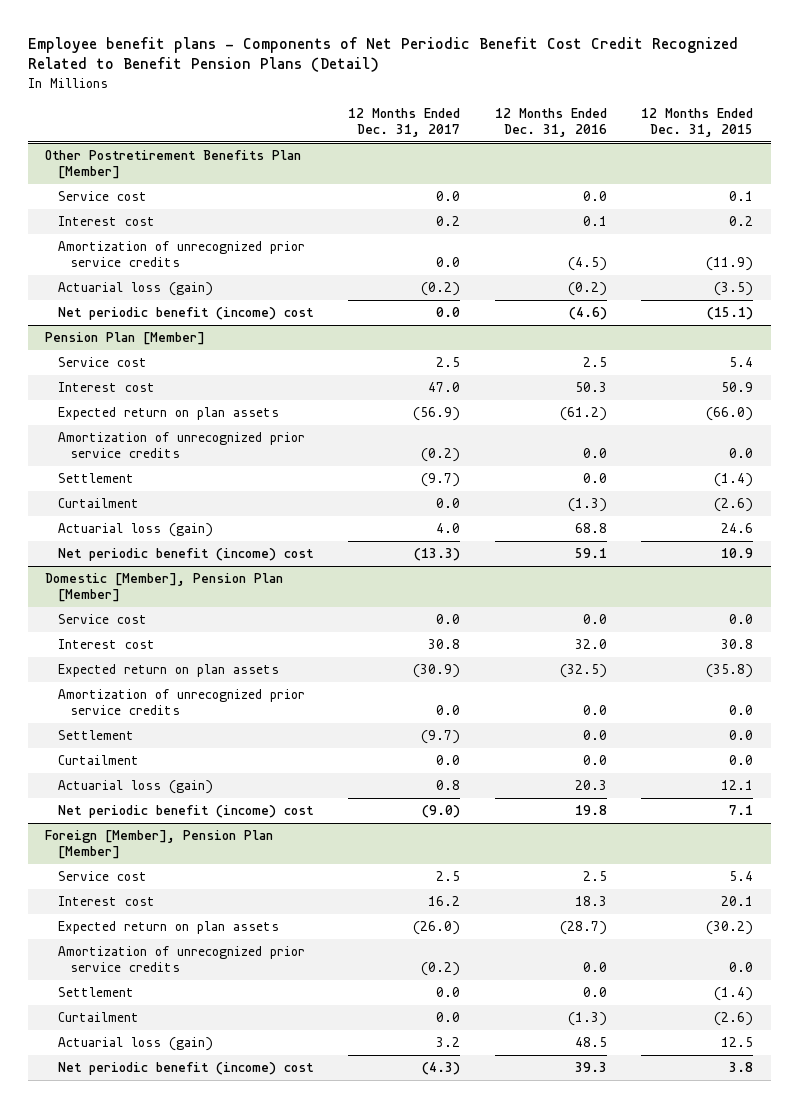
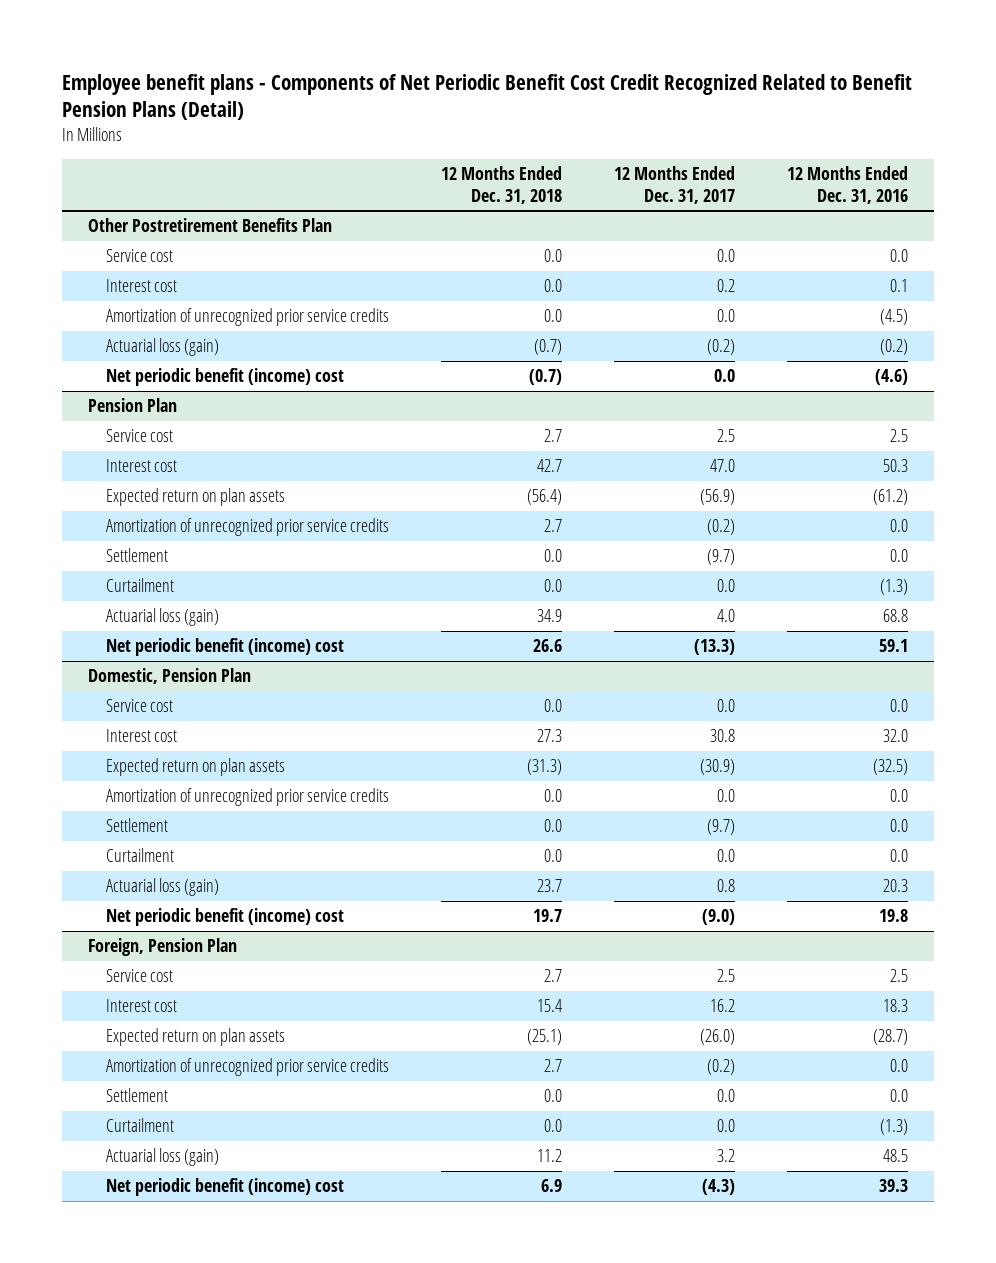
[641,107,754,138] 12 Months Ended Dec. 31, 2015 -> none
none -> [441,165,563,204] 12 Months Ended Dec. 31, 2018
[45,149,302,180] Other Postretirement Benefits Plan [Member] -> [87,218,332,233] Other Postretirement Benefits Plan
[45,331,206,345] Pension Plan [Member] -> [87,398,177,413] Pension Plan
[45,572,284,603] Domestic [Member], Pension Plan [Member] -> [87,668,251,685] Domestic, Pension Plan
[45,829,274,860] Foreign [Member], Pension Plan [Member] -> [87,938,237,957] Foreign, Pension Plan

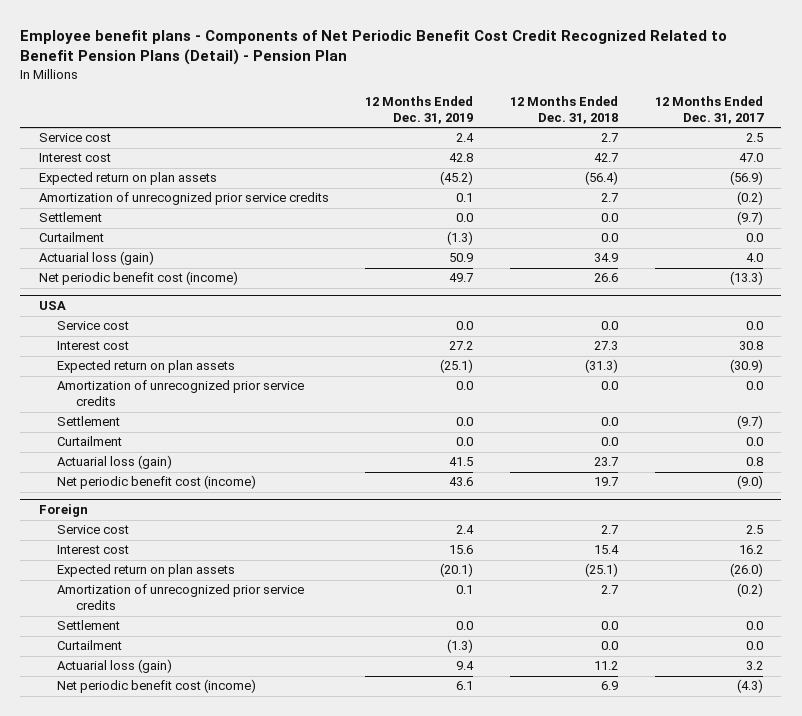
[62,73,913,121] Employee benefit plans - Components of Net Periodic Benefit Cost Credit Recognized Related to Benefit Pension Plans (Detail) -> [20,29,728,65] Employee benefit plans - Components of Net Periodic Benefit Cost Credit Recognized Related to Benefit Pension Plans (Detail) - Pension Plan
[786,165,908,204] 12 Months Ended Dec. 31, 2016 -> none
none -> [365,96,474,125] 12 Months Ended Dec. 31, 2019
[87,218,332,233] Other Postretirement Benefits Plan -> none
[106,249,174,263] Service cost -> none
[106,279,178,293] Interest cost -> none
[106,308,390,327] Amortization of unrecognized prior service credits -> none
[106,338,220,357] Actuarial loss (gain) -> none
[106,368,345,387] Net periodic benefit (income) cost -> none
[87,398,177,413] Pension Plan -> none
[87,668,251,685] Domestic, Pension Plan -> none
[106,638,345,657] Net periodic benefit (income) cost -> [38,271,238,286] Net periodic benefit cost (income)
none -> [38,301,66,311] USA
[87,938,237,957] Foreign, Pension Plan -> none
[106,908,345,927] Net periodic benefit (income) cost -> [57,475,257,490] Net periodic benefit cost (income)
none -> [38,504,88,518] Foreign
[106,1178,345,1197] Net periodic benefit (income) cost -> [57,679,257,694] Net periodic benefit cost (income)

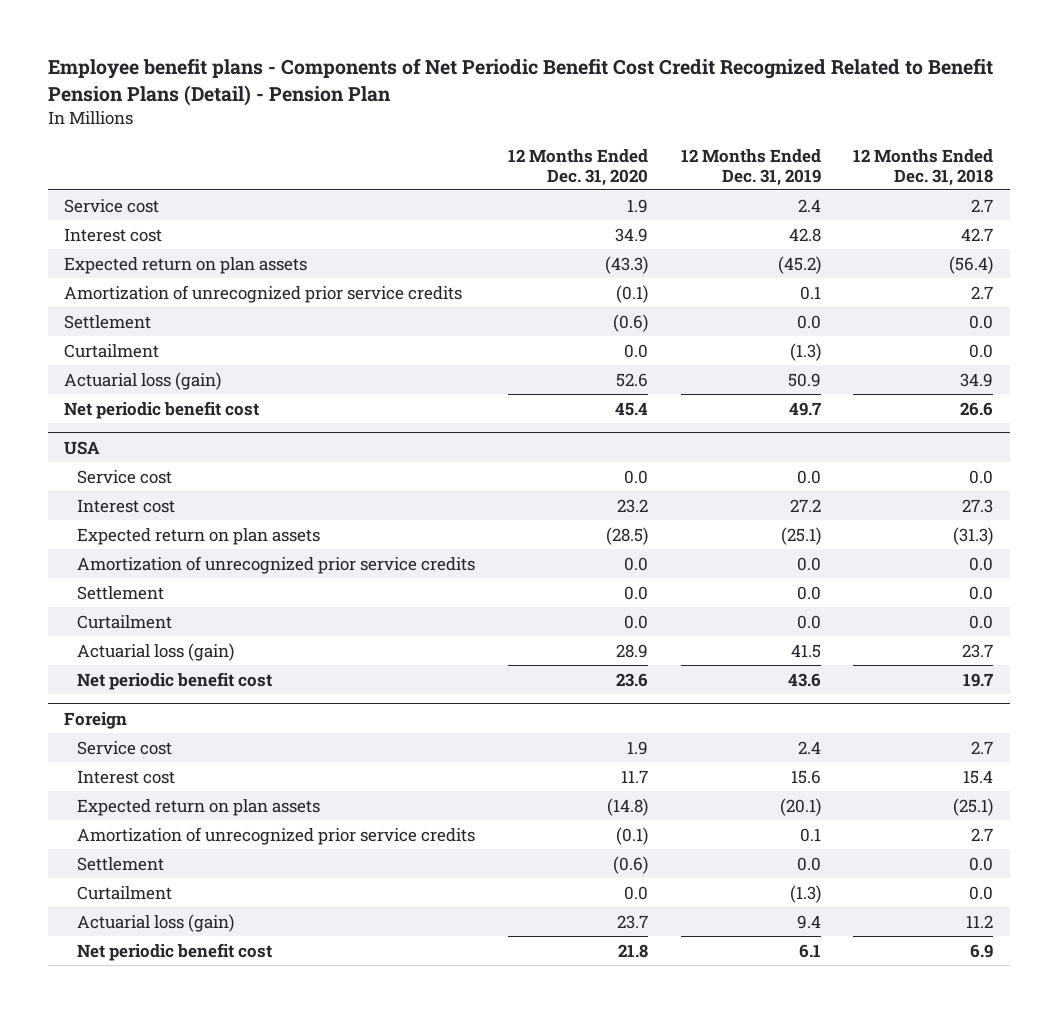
[654,96,764,125] 12 Months Ended Dec. 31, 2017 -> none
none -> [507,148,648,186] 12 Months Ended Dec. 31, 2020
[38,271,238,286] Net periodic benefit cost (income) -> [64,400,260,419] Net periodic benefit cost
[57,475,257,490] Net periodic benefit cost (income) -> [76,671,272,690] Net periodic benefit cost
[57,679,257,694] Net periodic benefit cost (income) -> [76,942,272,961] Net periodic benefit cost

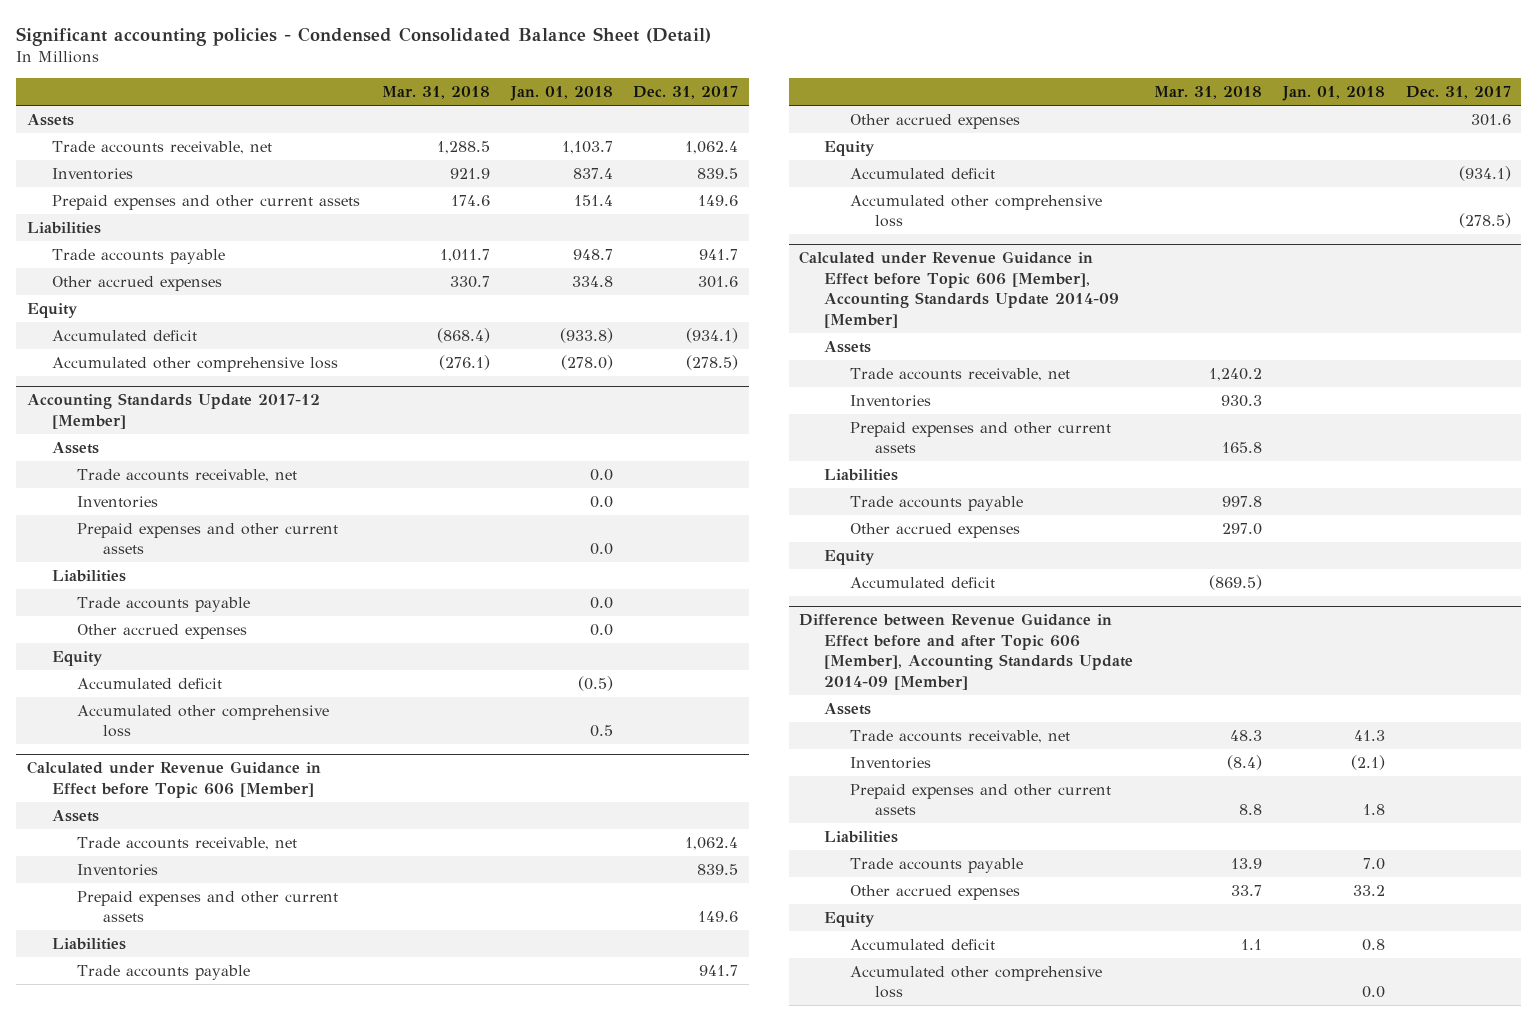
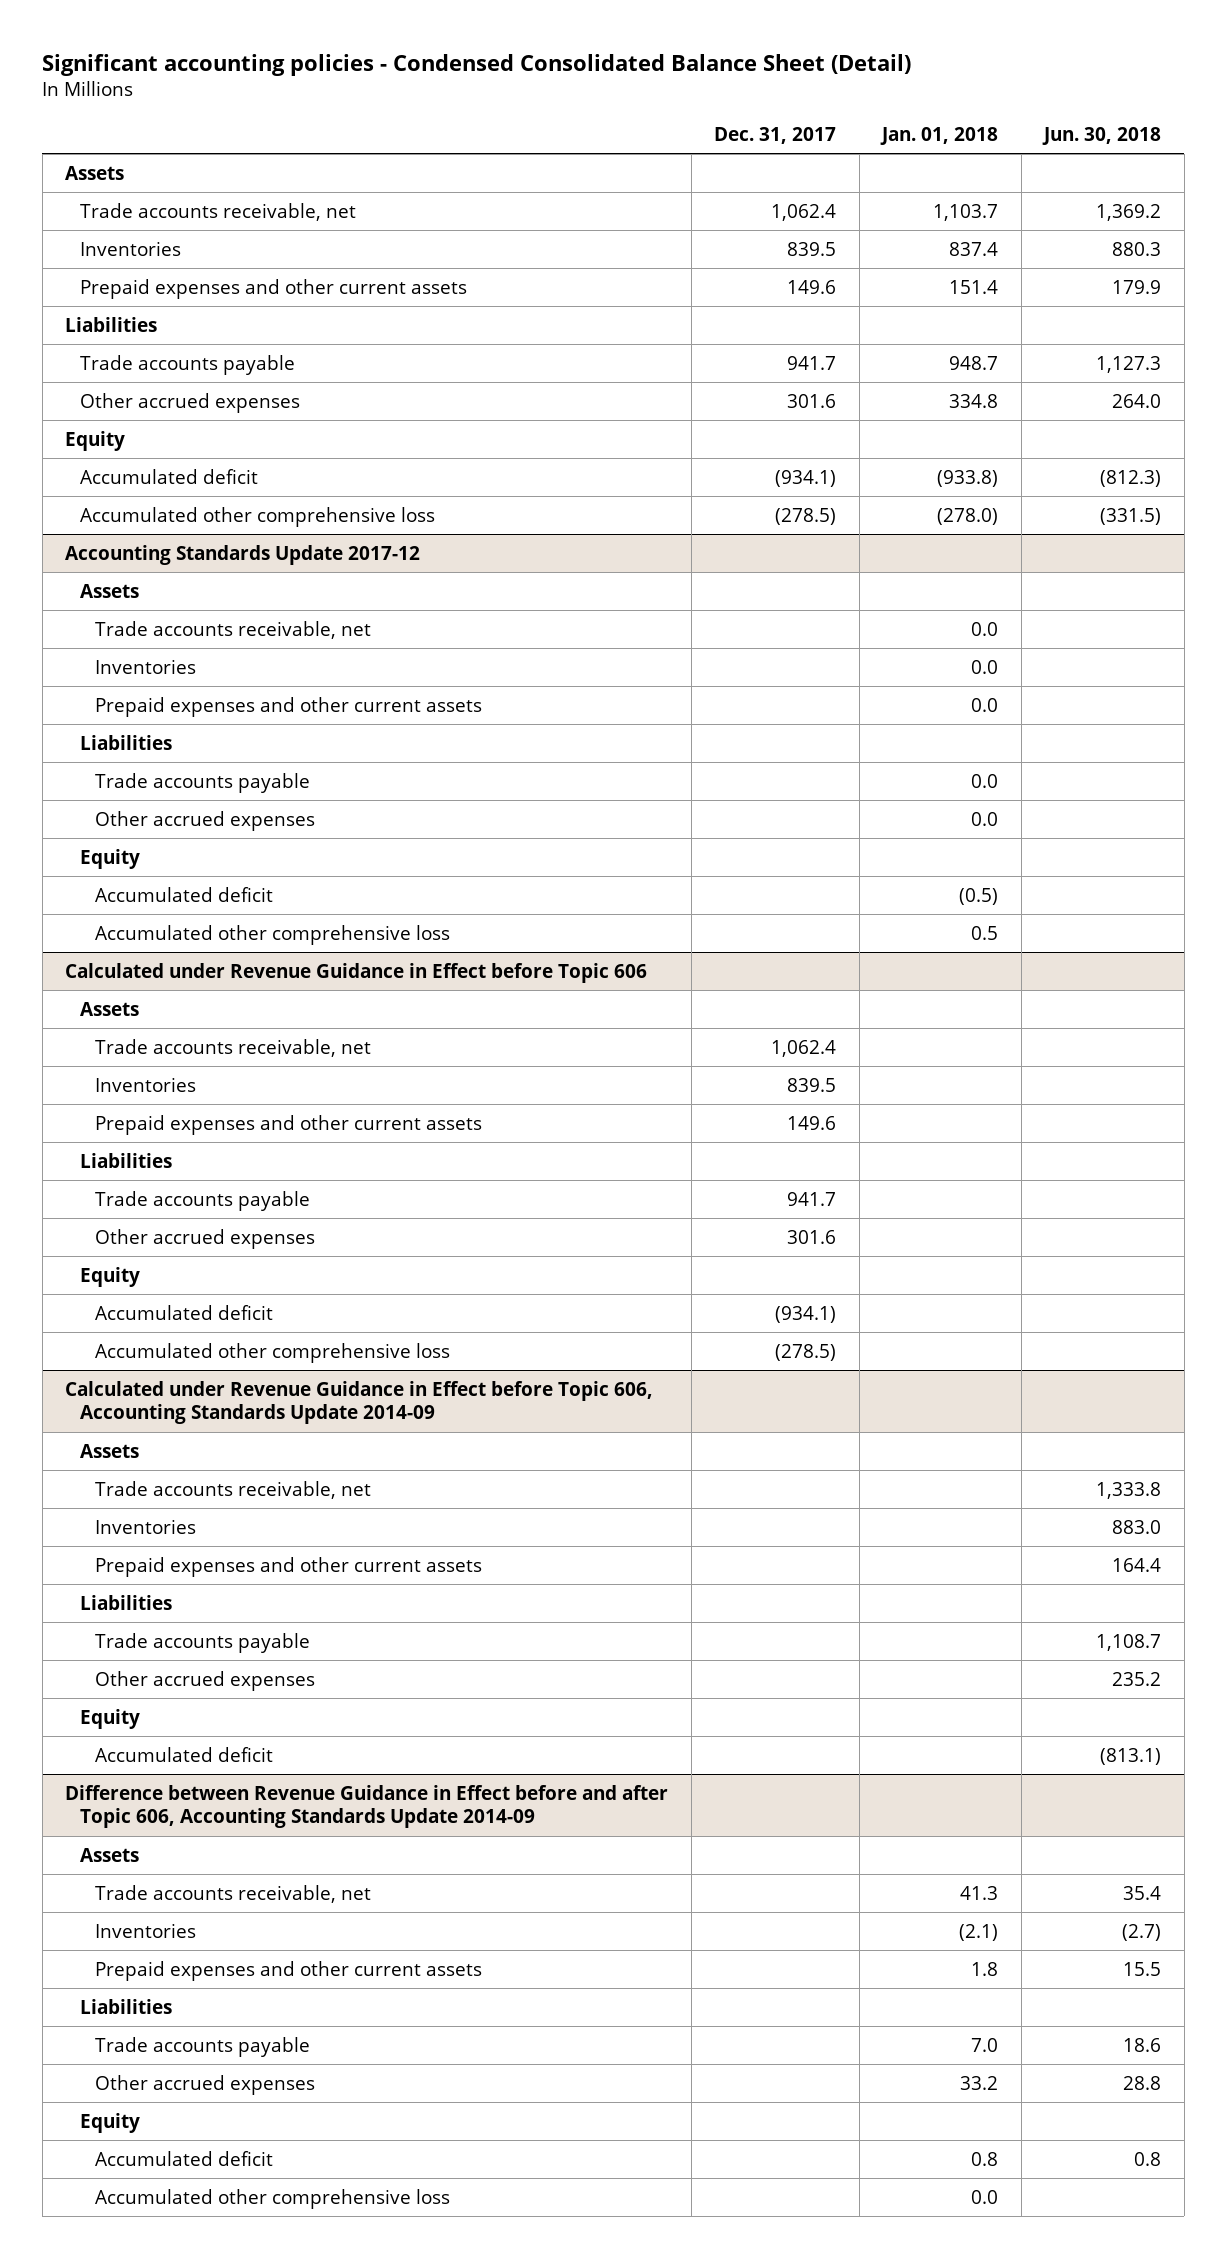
[381,86,490,100] Mar. 31, 2018 -> none
none -> [1042,126,1162,145] Jun. 30, 2018
[26,393,320,429] Accounting Standards Update 2017-12 [Member] -> [65,544,421,565] Accounting Standards Update 2017-12
[26,761,321,798] Calculated under Revenue Guidance in Effect before Topic 606 [Member] -> [65,962,648,983] Calculated under Revenue Guidance in Effect before Topic 606
[799,251,1120,328] Calculated under Revenue Guidance in Effect before Topic 606 [Member], Accounting Standards Update 2014-09 [Member] -> [65,1380,654,1425] Calculated under Revenue Guidance in Effect before Topic 606, Accounting Standards Update 2014-09
[799,613,1134,690] Difference between Revenue Guidance in Effect before and after Topic 606 [Member], Accounting Standards Update 2014-09 [Member] -> [65,1784,669,1829] Difference between Revenue Guidance in Effect before and after Topic 606, Accounting Standards Update 2014-09

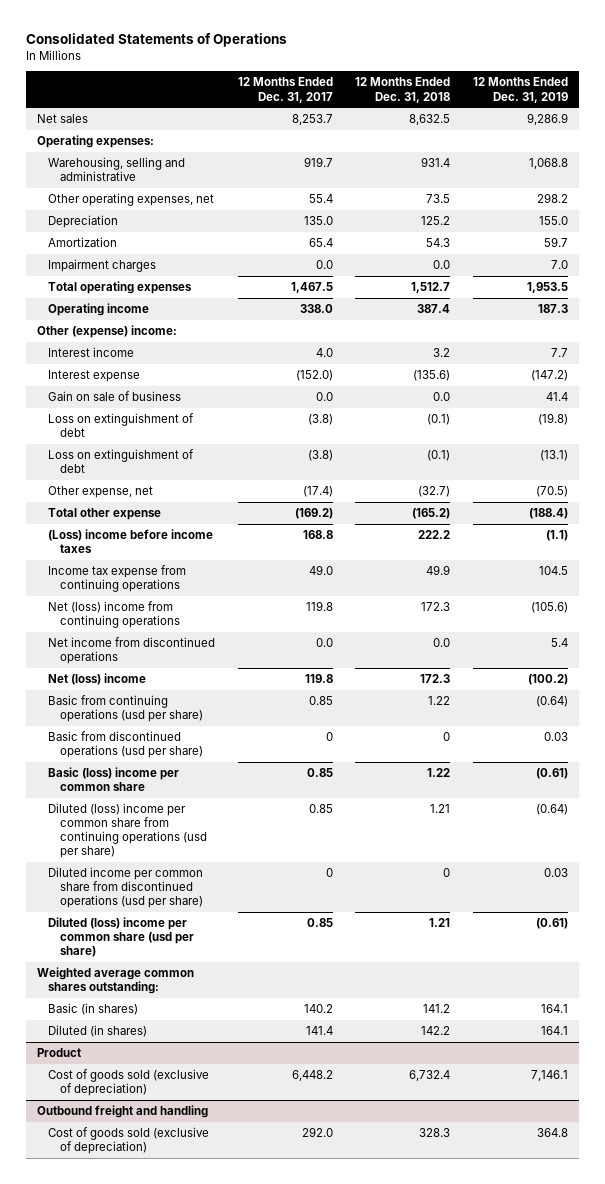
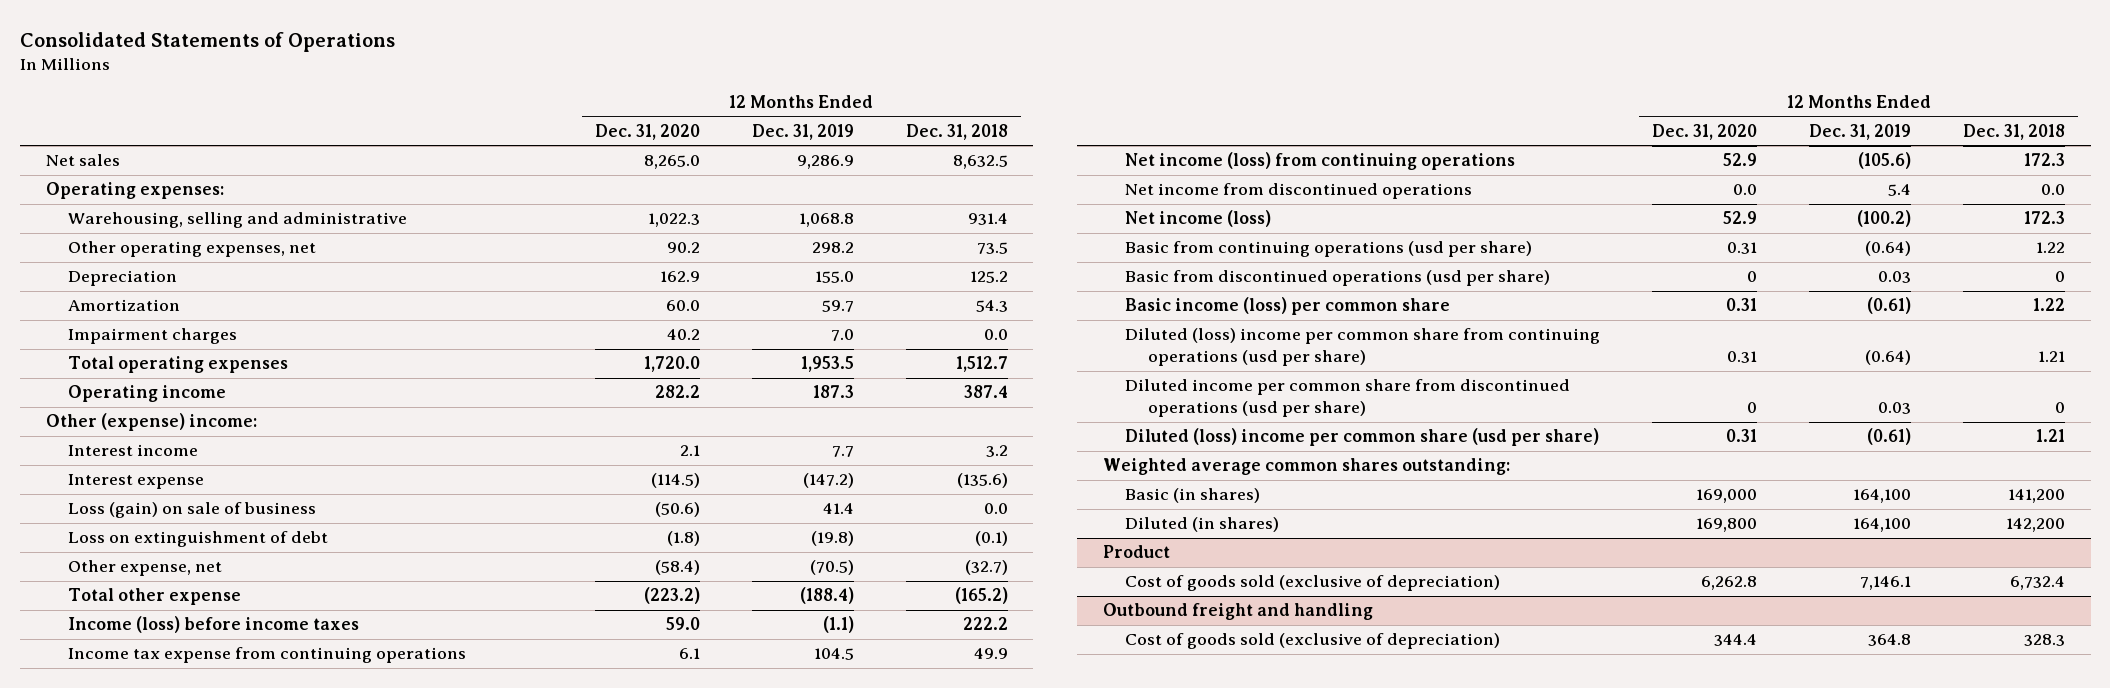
[237,77,333,103] 12 Months Ended Dec. 31, 2017 -> none
none -> [594,123,700,140] Dec. 31, 2020
[48,391,182,402] Gain on sale of business -> [67,502,316,519] Loss (gain) on sale of business
[48,449,195,474] Loss on extinguishment of debt -> none
[48,529,214,554] (Loss) income before income taxes -> [67,616,359,634] Income (loss) before income taxes
[48,601,180,629] Net (loss) income from continuing operations -> [1125,152,1516,171] Net income (loss) from continuing operations
[48,673,147,686] Net (loss) income -> [1125,210,1272,228] Net income (loss)
[48,767,180,792] Basic (loss) income per common share -> [1125,297,1451,316] Basic income (loss) per common share
[423,1004,451,1014] 141.2 -> [2007,489,2065,504] 141,200
[540,1004,568,1014] 164.1 -> [1853,489,1912,504] 164,100
[421,1026,451,1036] 142.2 -> [2005,518,2065,533] 142,200
[540,1026,568,1036] 164.1 -> [1853,518,1912,533] 164,100

